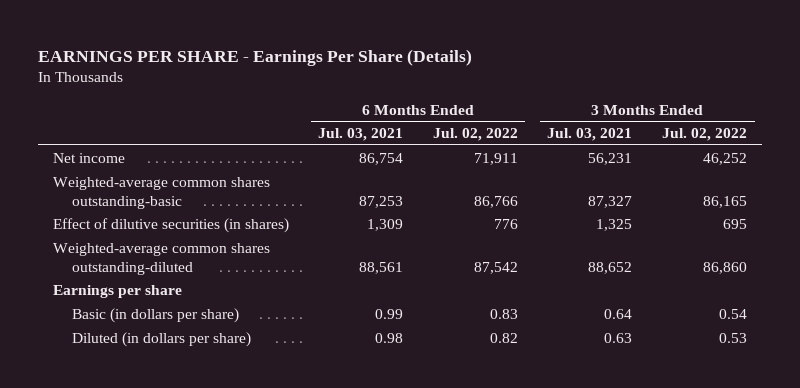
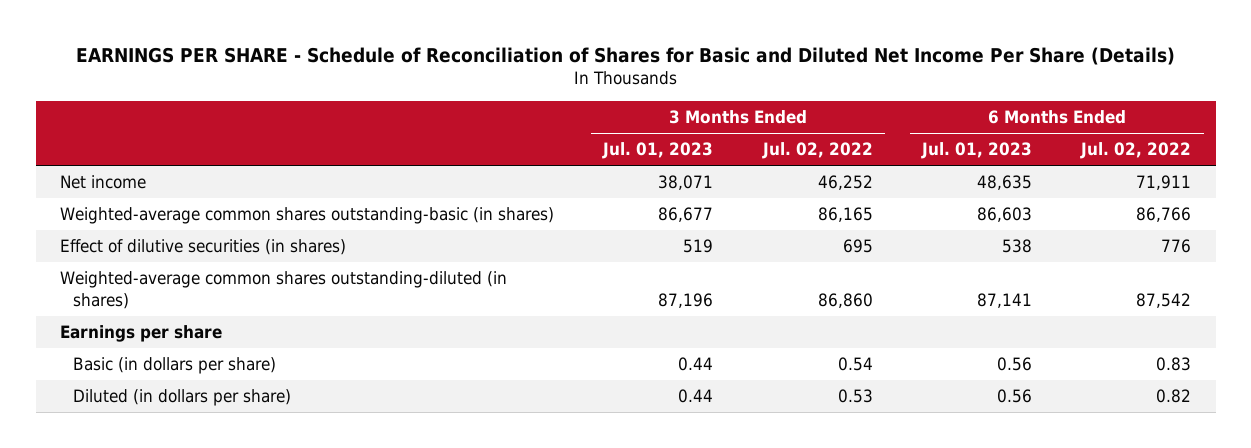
[37,48,472,66] EARNINGS PER SHARE - Earnings Per Share (Details) -> [75,46,1175,65] EARNINGS PER SHARE - Schedule of Reconciliation of Shares for Basic and Diluted Net Income Per Share (Details)
[318,128,404,142] Jul. 03, 2021 -> none
[547,128,633,142] Jul. 03, 2021 -> none
none -> [602,142,714,160] Jul. 01, 2023
none -> [921,142,1033,160] Jul. 01, 2023
[52,176,270,209] Weighted-average common shares outstanding-basic -> [60,207,555,225] Weighted-average common shares outstanding-basic (in shares)
[52,242,270,275] Weighted-average common shares outstanding-diluted -> [60,271,508,309] Weighted-average common shares outstanding-diluted (in shares)

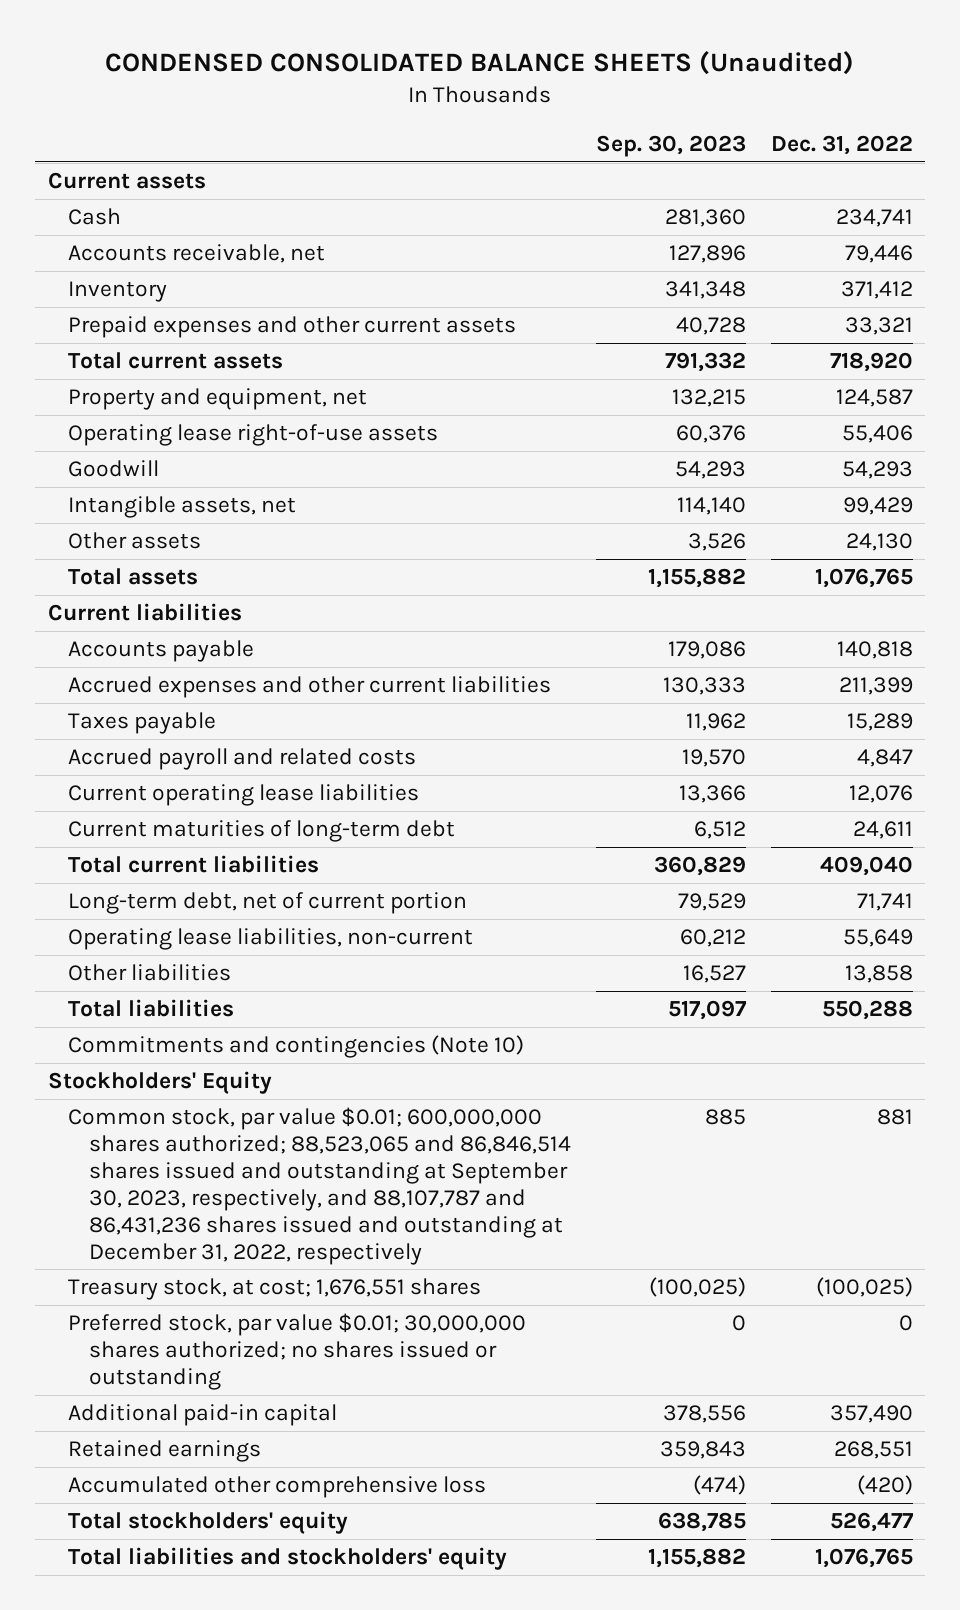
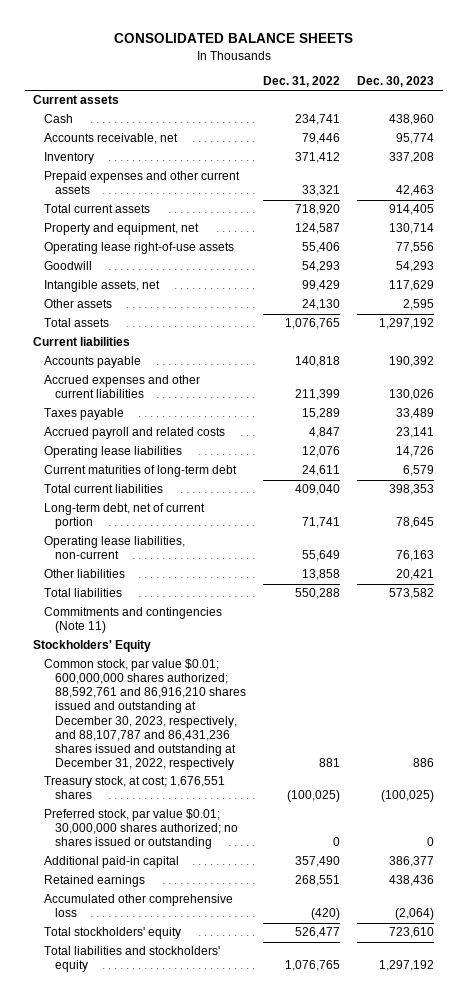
[105,51,855,76] CONDENSED CONSOLIDATED BALANCE SHEETS (Unaudited) -> [113,33,353,44] CONSOLIDATED BALANCE SHEETS
[595,134,746,157] Sep. 30, 2023 -> none
none -> [357,75,435,87] Dec. 30, 2023
[68,784,420,807] Current operating lease liabilities -> [44,446,183,459] Operating lease liabilities
[68,1035,525,1059] Commitments and contingencies (Note 10) -> [44,607,223,634] Commitments and contingencies (Note 11)
[68,1107,572,1265] Common stock, par value $0.01; 600,000,000 shares authorized; 88,523,065 and 86,846,514 shares issued and outstanding at September 30, 2023, respectively, and 88,107,787 and 86,431,236 shares issued and outstanding at December 31, 2022, respectively -> [44,659,247,770] Common stock, par value $0.01; 600,000,000 shares authorized; 88,592,761 and 86,916,210 shares issued and outstanding at December 30, 2023, respectively, and 88,107,787 and 86,431,236 shares issued and outstanding at December 31, 2022, respectively

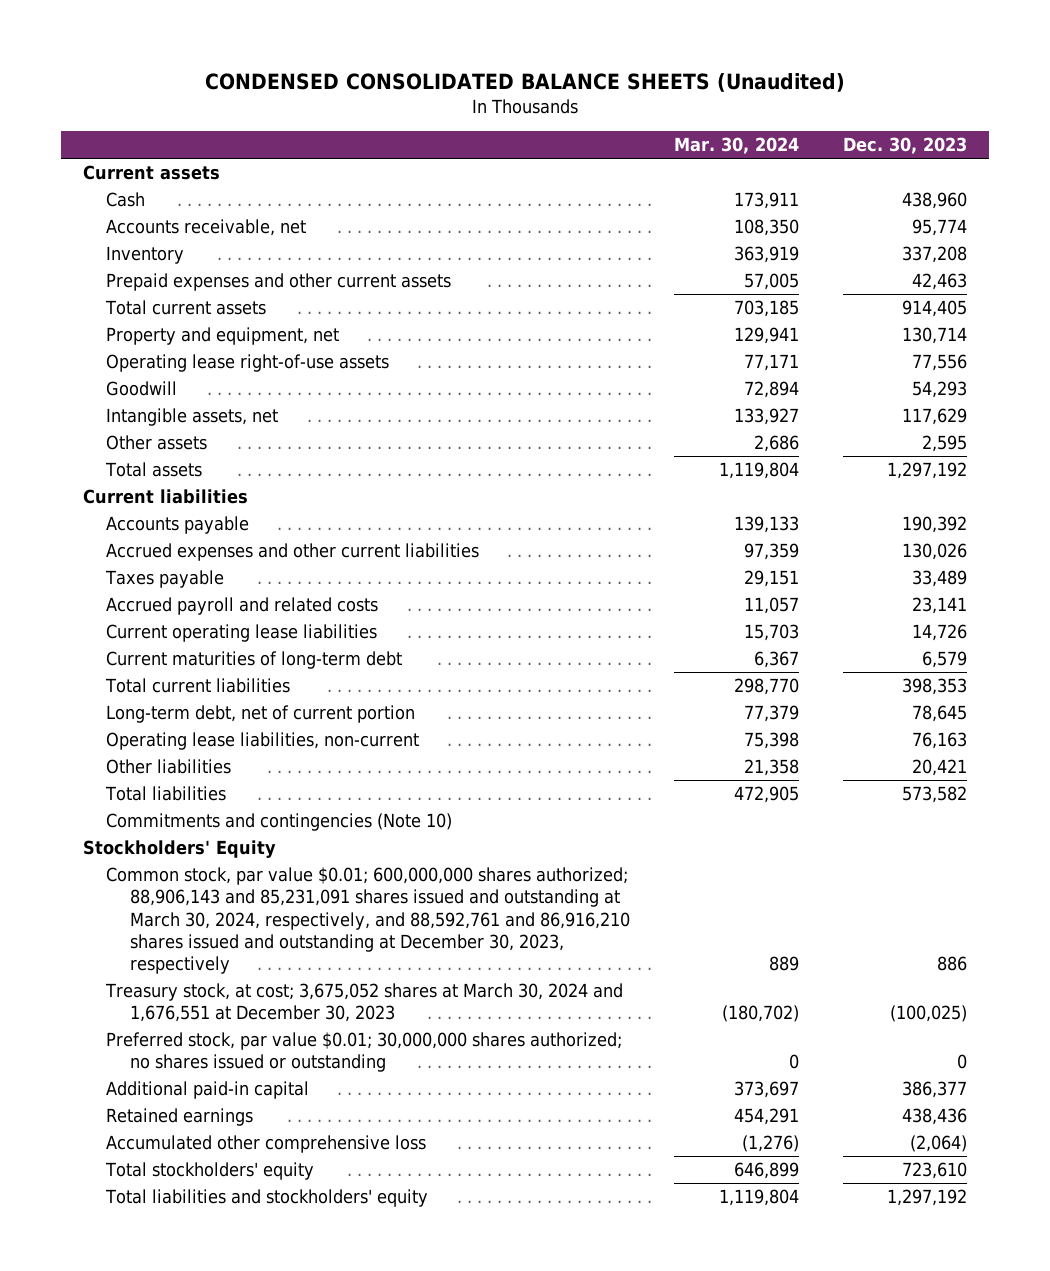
[113,33,353,44] CONSOLIDATED BALANCE SHEETS -> [204,72,845,92] CONDENSED CONSOLIDATED BALANCE SHEETS (Unaudited)
[263,75,341,87] Dec. 31, 2022 -> none
none -> [674,137,800,155] Mar. 30, 2024
[44,446,183,459] Operating lease liabilities -> [106,624,378,643] Current operating lease liabilities
[44,607,223,634] Commitments and contingencies (Note 11) -> [106,813,453,832] Commitments and contingencies (Note 10)
[44,659,247,770] Common stock, par value $0.01; 600,000,000 shares authorized; 88,592,761 and 86,916,210 shares issued and outstanding at December 30, 2023, respectively, and 88,107,787 and 86,431,236 shares issued and outstanding at December 31, 2022, respectively -> [106,867,631,974] Common stock, par value $0.01; 600,000,000 shares authorized; 88,906,143 and 85,231,091 shares issued and outstanding at March 30, 2024, respectively, and 88,592,761 and 86,916,210 shares issued and outstanding at December 30, 2023, respectively
[44,776,226,800] Treasury stock, at cost; 1,676,551 shares -> [105,983,624,1023] Treasury stock, at cost; 3,675,052 shares at March 30, 2024 and 1,676,551 at December 30, 2023

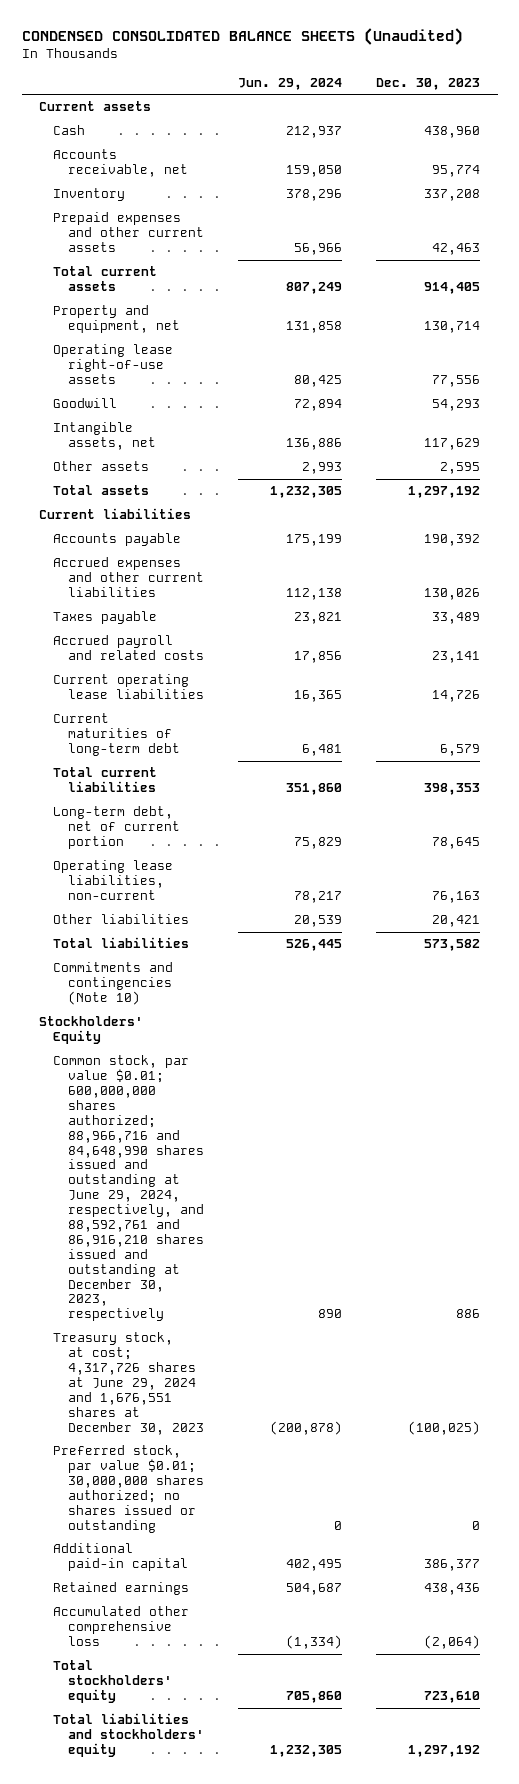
[674,137,800,155] Mar. 30, 2024 -> none
none -> [238,77,343,90] Jun. 29, 2024
[106,867,631,974] Common stock, par value $0.01; 600,000,000 shares authorized; 88,906,143 and 85,231,091 shares issued and outstanding at March 30, 2024, respectively, and 88,592,761 and 86,916,210 shares issued and outstanding at December 30, 2023, respectively -> [53,1055,204,1322] Common stock, par value $0.01; 600,000,000 shares authorized; 88,966,716 and 84,648,990 shares issued and outstanding at June 29, 2024, respectively, and 88,592,761 and 86,916,210 shares issued and outstanding at December 30, 2023, respectively
[105,983,624,1023] Treasury stock, at cost; 3,675,052 shares at March 30, 2024 and 1,676,551 at December 30, 2023 -> [53,1332,204,1435] Treasury stock, at cost; 4,317,726 shares at June 29, 2024 and 1,676,551 shares at December 30, 2023

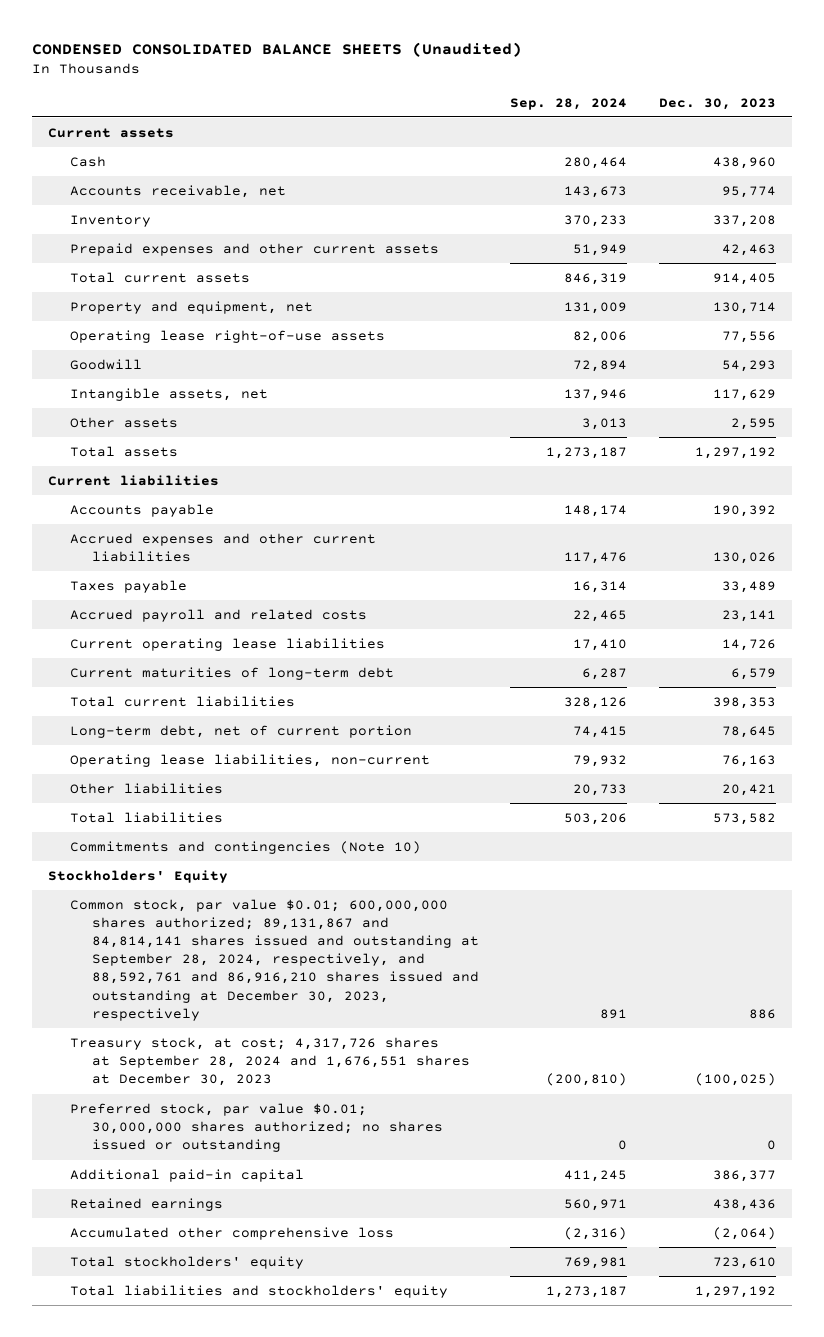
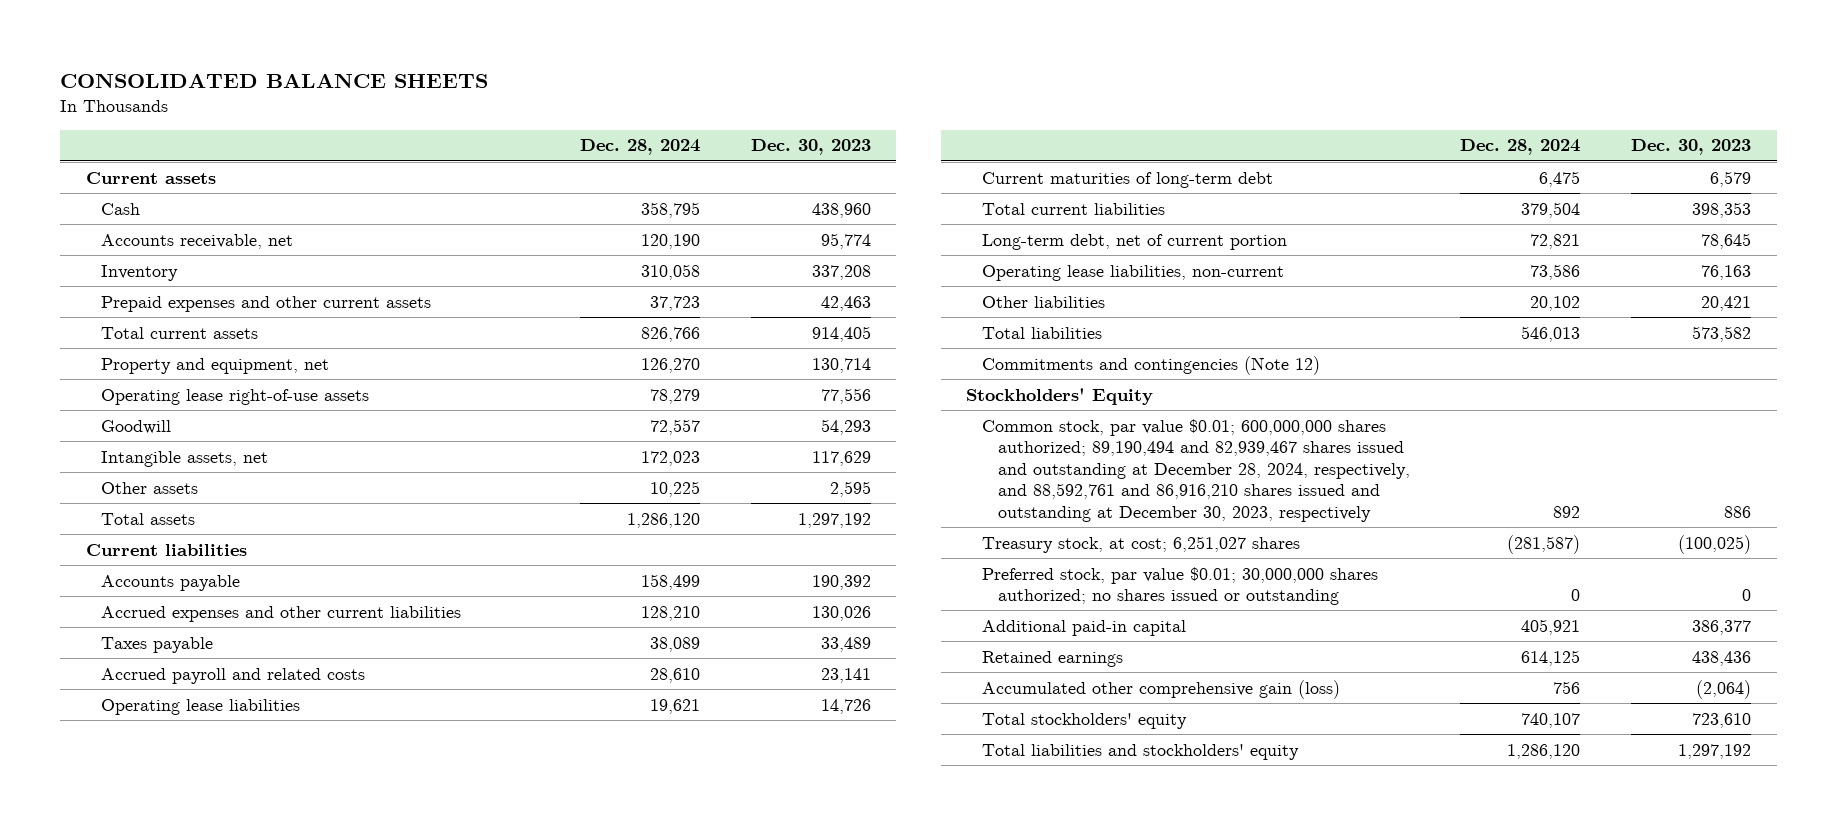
[32,42,523,58] CONDENSED CONSOLIDATED BALANCE SHEETS (Unaudited) -> [60,72,489,88] CONSOLIDATED BALANCE SHEETS
[510,97,628,110] Sep. 28, 2024 -> none
none -> [579,139,700,156] Dec. 28, 2024
[69,637,385,651] Current operating lease liabilities -> [101,698,301,715] Operating lease liabilities
[69,840,421,854] Commitments and contingencies (Note 10) -> [981,355,1320,375] Commitments and contingencies (Note 12)
[69,898,480,1021] Common stock, par value $0.01; 600,000,000 shares authorized; 89,131,867 and 84,814,141 shares issued and outstanding at September 28, 2024, respectively, and 88,592,761 and 86,916,210 shares issued and outstanding at December 30, 2023, respectively -> [981,418,1410,522] Common stock, par value $0.01; 600,000,000 shares authorized; 89,190,494 and 82,939,467 shares issued and outstanding at December 28, 2024, respectively, and 88,592,761 and 86,916,210 shares issued and outstanding at December 30, 2023, respectively
[69,1036,471,1087] Treasury stock, at cost; 4,317,726 shares at September 28, 2024 and 1,676,551 shares at December 30, 2023 -> [981,535,1300,553] Treasury stock, at cost; 6,251,027 shares
[69,1226,394,1240] Accumulated other comprehensive loss -> [981,679,1340,699] Accumulated other comprehensive gain (loss)

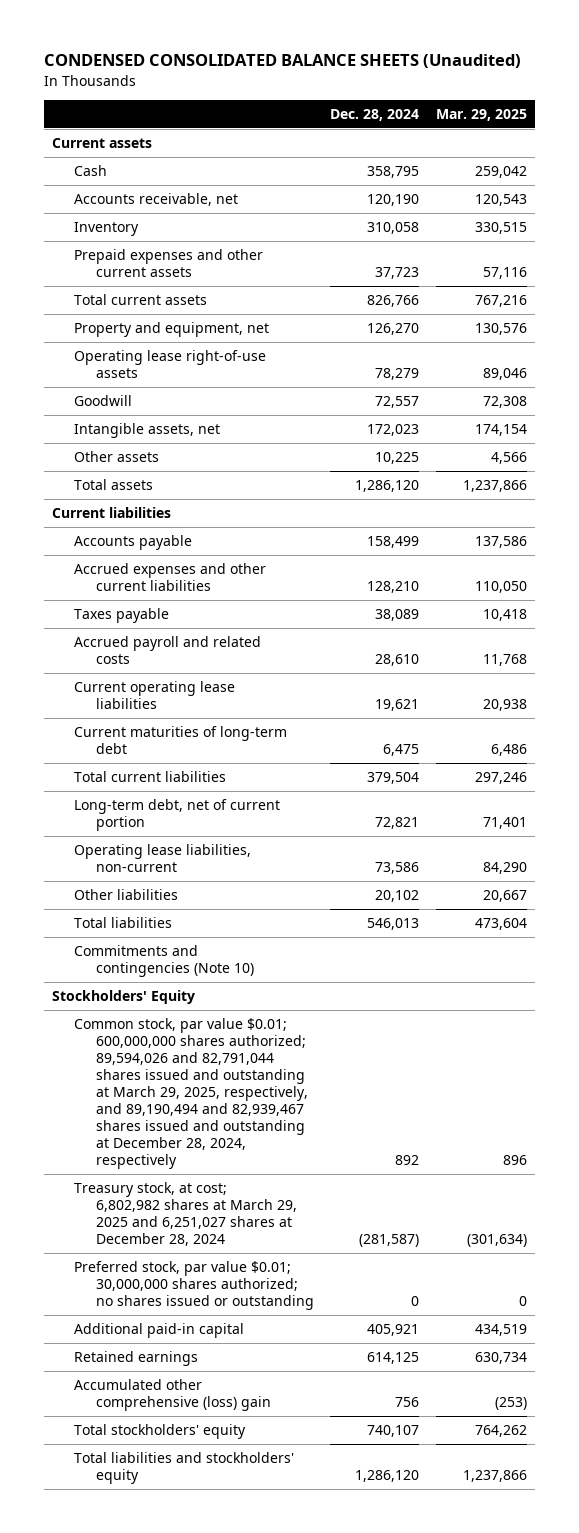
[60,72,489,88] CONSOLIDATED BALANCE SHEETS -> [44,54,522,69] CONDENSED CONSOLIDATED BALANCE SHEETS (Unaudited)
[750,139,871,156] Dec. 30, 2023 -> none
none -> [435,108,527,121] Mar. 29, 2025
[101,698,301,715] Operating lease liabilities -> [74,681,236,710] Current operating lease liabilities
[981,355,1320,375] Commitments and contingencies (Note 12) -> [74,945,255,978] Commitments and contingencies (Note 10)
[981,418,1410,522] Common stock, par value $0.01; 600,000,000 shares authorized; 89,190,494 and 82,939,467 shares issued and outstanding at December 28, 2024, respectively, and 88,592,761 and 86,916,210 shares issued and outstanding at December 30, 2023, respectively -> [74,1018,309,1170] Common stock, par value $0.01; 600,000,000 shares authorized; 89,594,026 and 82,791,044 shares issued and outstanding at March 29, 2025, respectively, and 89,190,494 and 82,939,467 shares issued and outstanding at December 28, 2024, respectively
[981,535,1300,553] Treasury stock, at cost; 6,251,027 shares -> [74,1182,298,1247] Treasury stock, at cost; 6,802,982 shares at March 29, 2025 and 6,251,027 shares at December 28, 2024
[981,679,1340,699] Accumulated other comprehensive gain (loss) -> [74,1379,272,1412] Accumulated other comprehensive (loss) gain

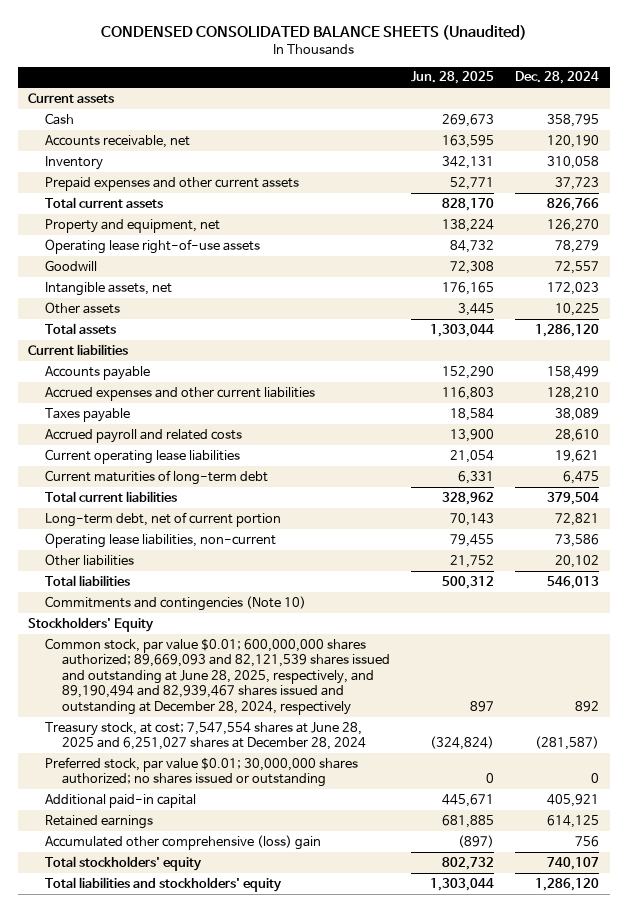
[435,108,527,121] Mar. 29, 2025 -> none
none -> [411,71,495,85] Jun. 28, 2025
[74,1018,309,1170] Common stock, par value $0.01; 600,000,000 shares authorized; 89,594,026 and 82,791,044 shares issued and outstanding at March 29, 2025, respectively, and 89,190,494 and 82,939,467 shares issued and outstanding at December 28, 2024, respectively -> [45,637,390,715] Common stock, par value $0.01; 600,000,000 shares authorized; 89,669,093 and 82,121,539 shares issued and outstanding at June 28, 2025, respectively, and 89,190,494 and 82,939,467 shares issued and outstanding at December 28, 2024, respectively
[74,1182,298,1247] Treasury stock, at cost; 6,802,982 shares at March 29, 2025 and 6,251,027 shares at December 28, 2024 -> [45,721,366,751] Treasury stock, at cost; 7,547,554 shares at June 28, 2025 and 6,251,027 shares at December 28, 2024

